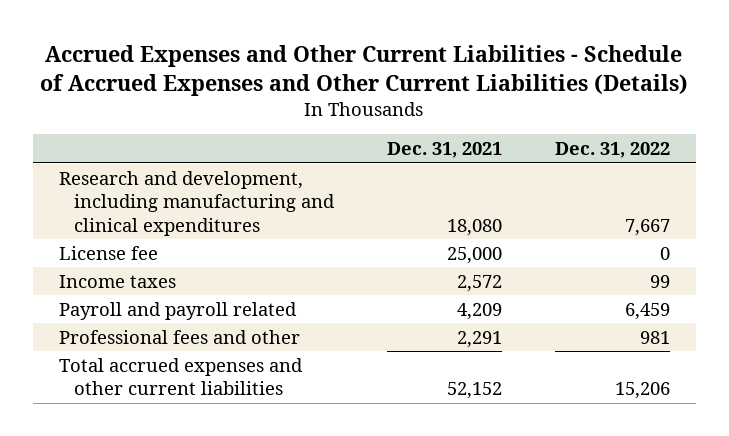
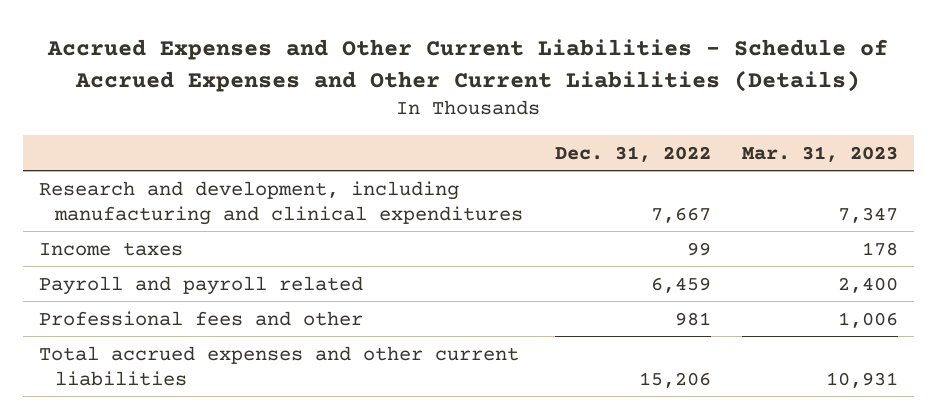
[386,142,502,159] Dec. 31, 2021 -> none
none -> [742,145,899,162] Mar. 31, 2023
[59,245,159,260] License fee -> none

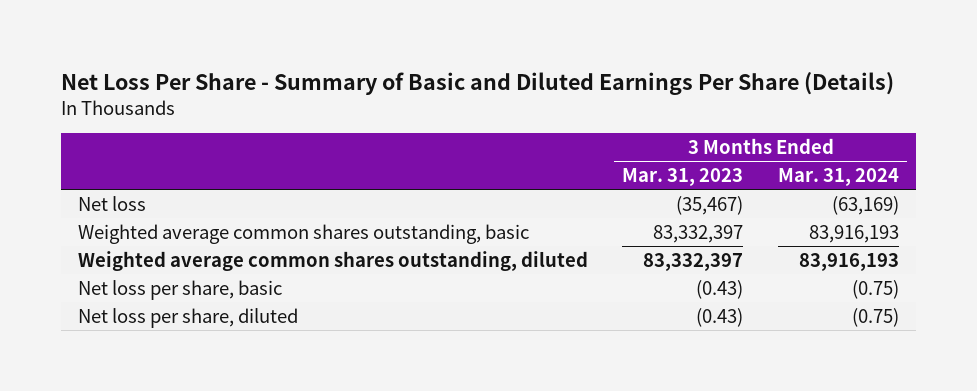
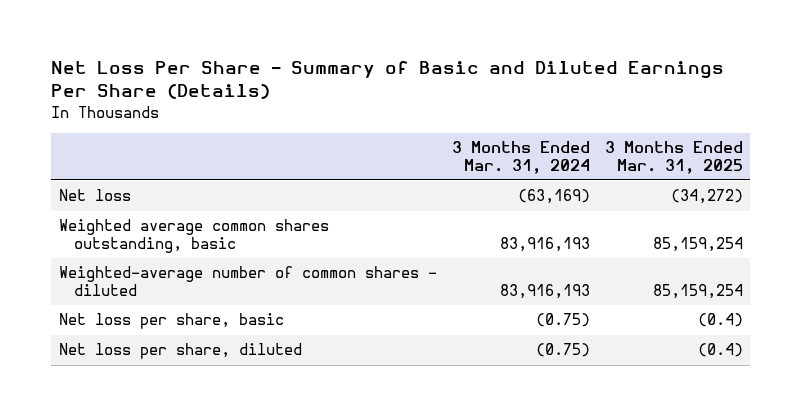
[622,167,744,186] Mar. 31, 2023 -> none
none -> [604,140,743,174] 3 Months Ended Mar. 31, 2025
[78,250,589,271] Weighted average common shares outstanding, diluted -> [58,266,437,297] Weighted-average number of common shares - diluted

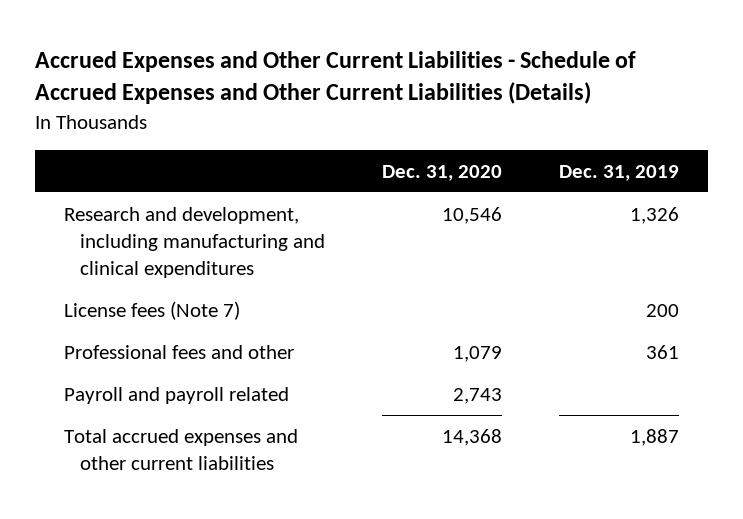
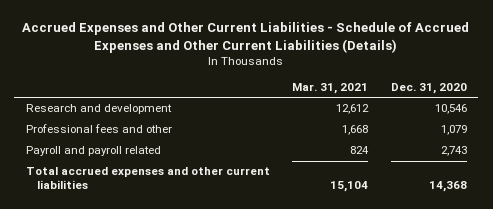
[559,164,680,181] Dec. 31, 2019 -> none
none -> [292,82,369,94] Mar. 31, 2021
[63,300,240,320] License fees (Note 7) -> none
[63,206,325,278] Research and development, including manufacturing and clinical expenditures -> [25,104,172,115] Research and development

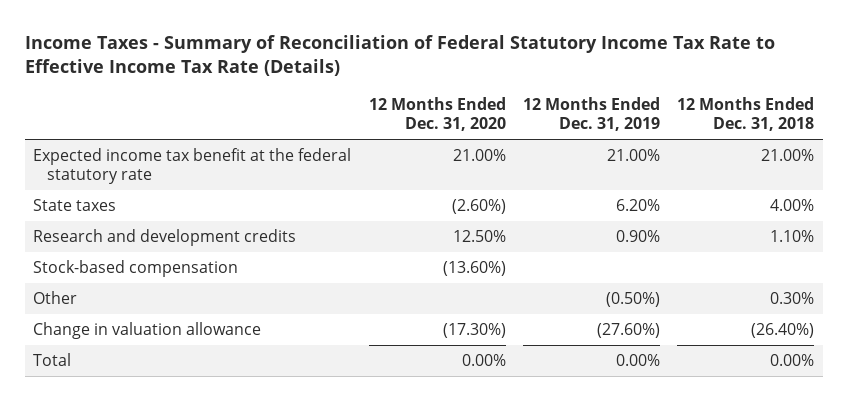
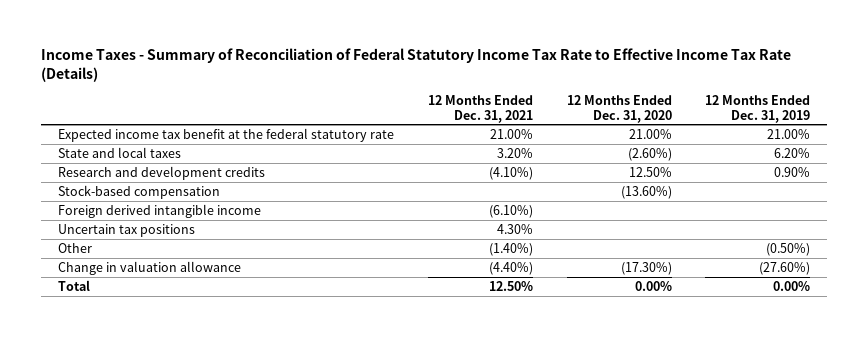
[677,97,815,132] 12 Months Ended Dec. 31, 2018 -> none
none -> [427,95,533,123] 12 Months Ended Dec. 31, 2021
[33,198,117,211] State taxes -> [57,146,181,158] State and local taxes
none -> [57,203,261,218] Foreign derived intangible income
none -> [57,223,195,237] Uncertain tax positions

